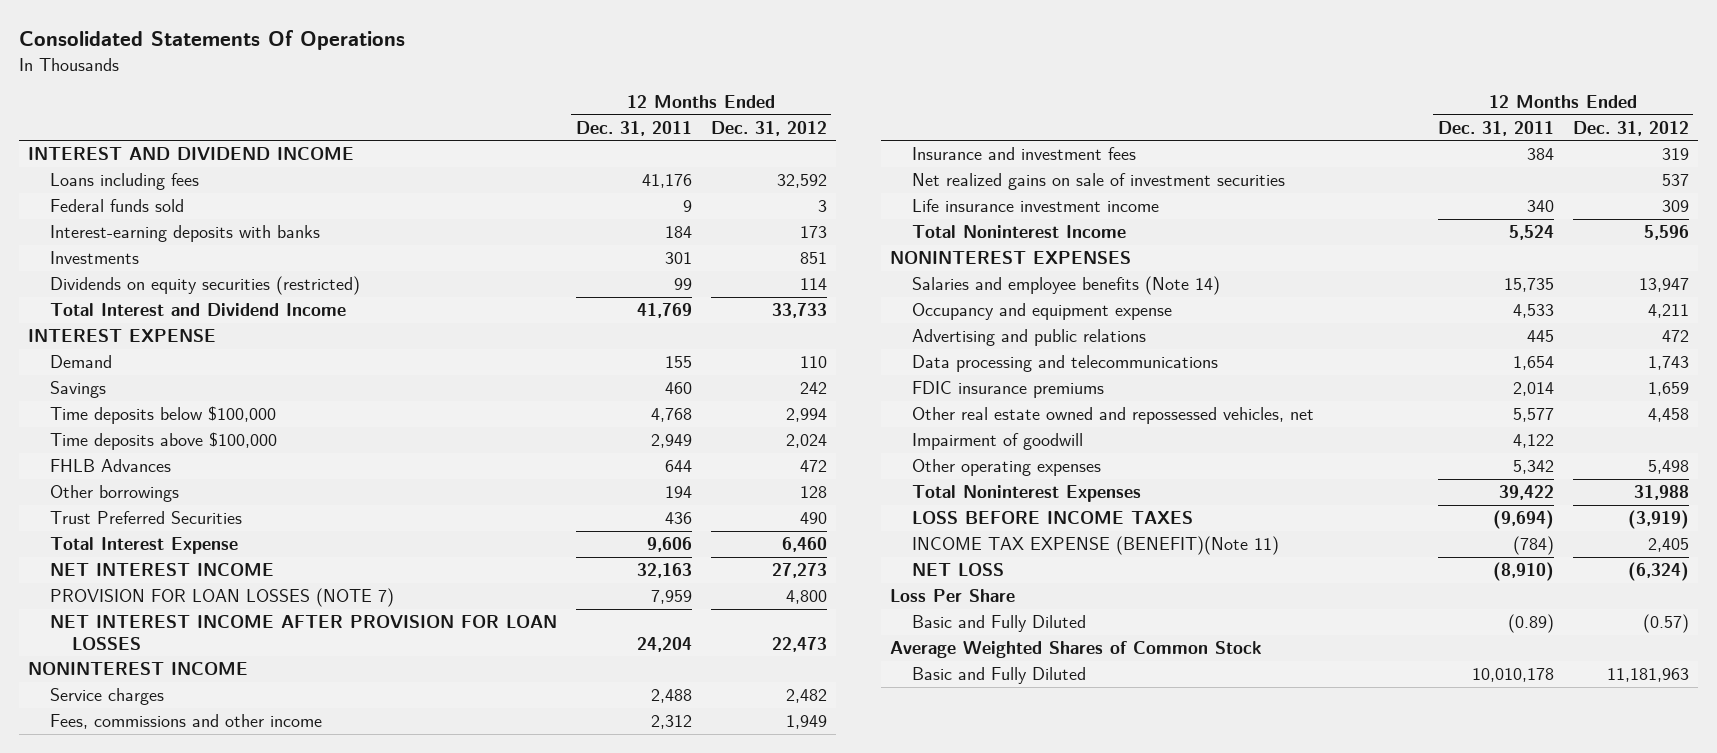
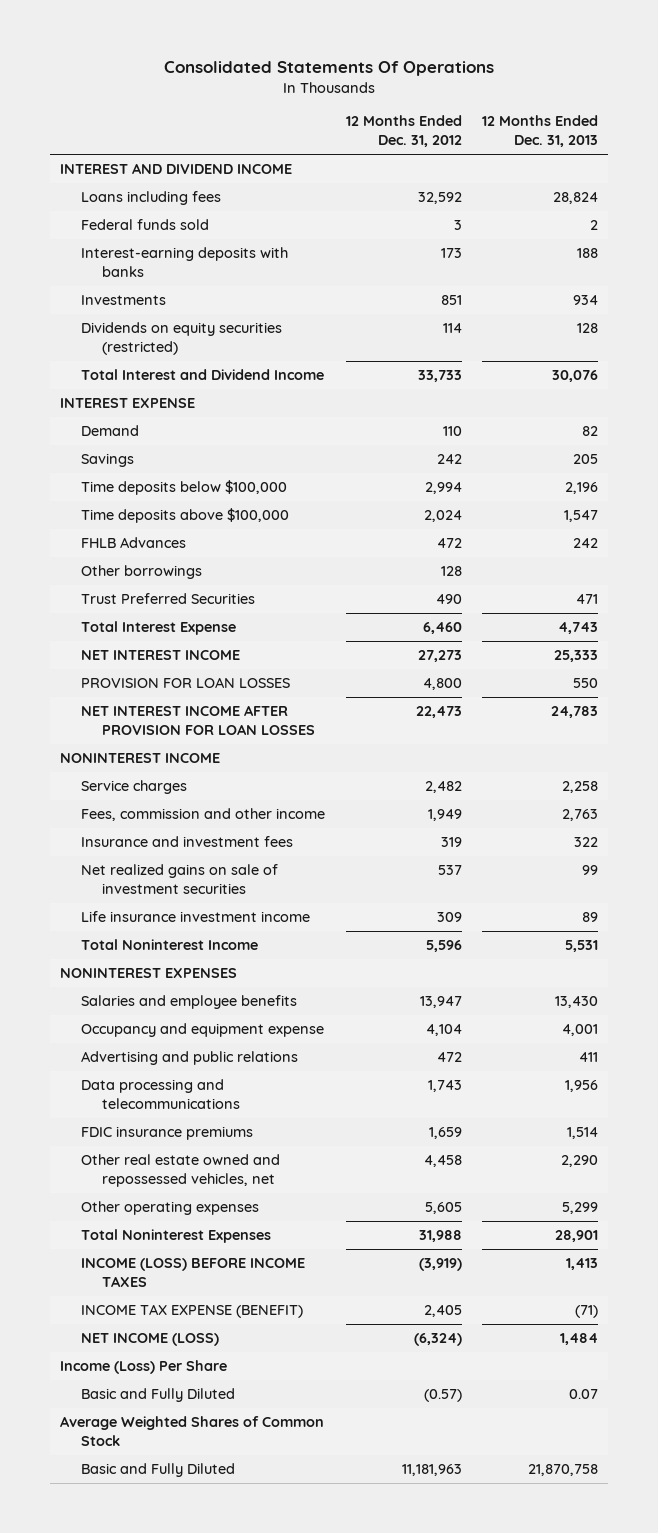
[575,120,692,136] Dec. 31, 2011 -> none
none -> [481,115,598,148] 12 Months Ended Dec. 31, 2013
[50,588,395,608] PROVISION FOR LOAN LOSSES (NOTE 7) -> [81,677,291,689] PROVISION FOR LOAN LOSSES
[50,714,323,730] Fees, commissions and other income -> [81,808,326,822] Fees, commission and other income
[912,276,1221,296] Salaries and employee benefits (Note 14) -> [81,995,298,1010] Salaries and employee benefits
[1647,304,1689,319] 4,211 -> [425,1024,462,1037] 4,104
[912,433,1084,451] Impairment of goodwill -> none
[1647,460,1689,475] 5,498 -> [424,1202,462,1215] 5,605
[912,510,1194,525] LOSS BEFORE INCOME TAXES -> [81,1258,306,1288] INCOME (LOSS) BEFORE INCOME TAXES
[912,536,1280,556] INCOME TAX EXPENSE (BENEFIT)(Note 11) -> [81,1304,304,1319] INCOME TAX EXPENSE (BENEFIT)
[912,563,1005,577] NET LOSS -> [81,1333,220,1347] NET INCOME (LOSS)
[889,589,1015,603] Loss Per Share -> [60,1360,228,1375] Income (Loss) Per Share

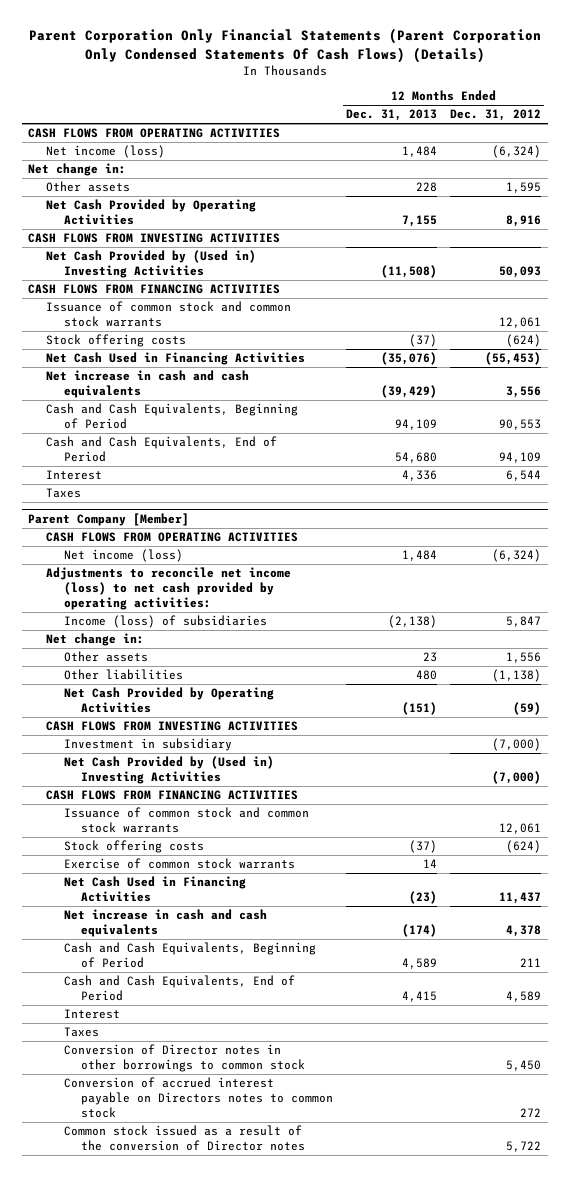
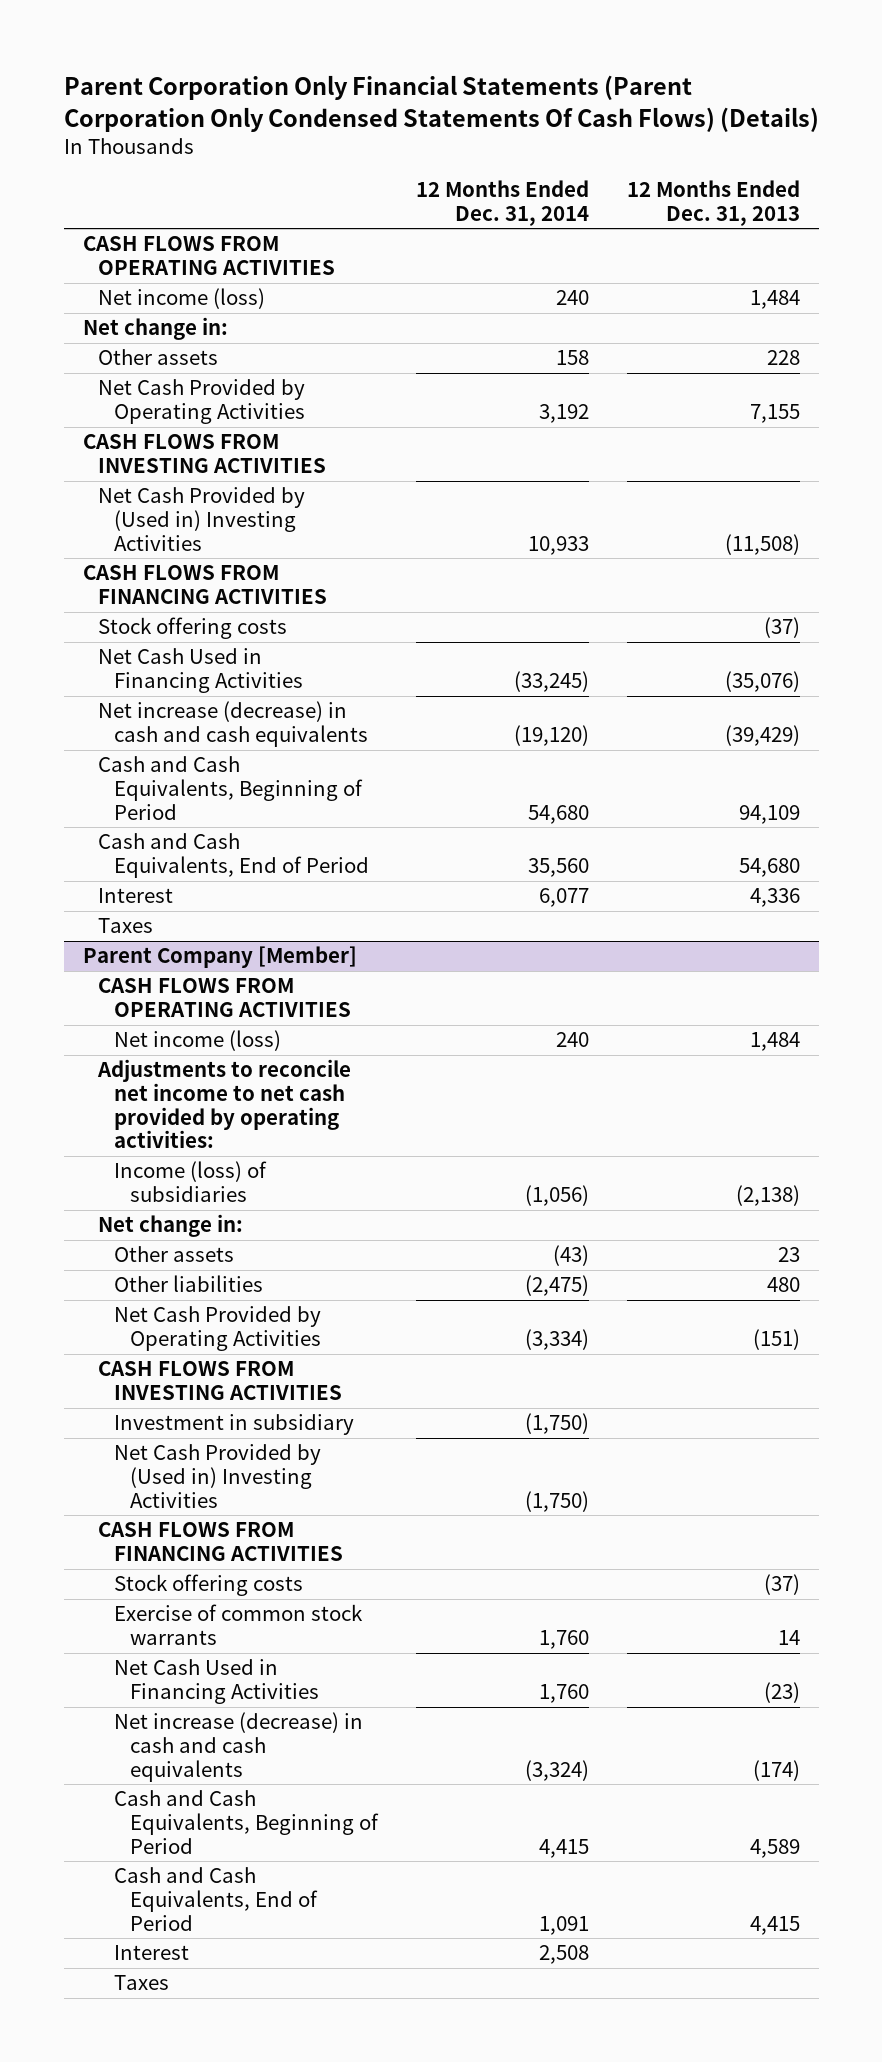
[450,109,542,122] Dec. 31, 2012 -> none
none -> [415,179,589,226] 12 Months Ended Dec. 31, 2014
[45,301,291,328] Issuance of common stock and common stock warrants -> none
[45,370,249,399] Net increase in cash and cash equivalents -> [98,701,369,748] Net increase (decrease) in cash and cash equivalents
[45,567,291,611] Adjustments to reconcile net income (loss) to net cash provided by operating activities: -> [97,1059,352,1149] Adjustments to reconcile net income to net cash provided by operating activities:
[63,807,309,834] Issuance of common stock and common stock warrants -> none
[63,909,267,938] Net increase in cash and cash equivalents -> [114,1712,364,1782] Net increase (decrease) in cash and cash equivalents
[63,1044,306,1073] Conversion of Director notes in other borrowings to common stock -> none
[63,1077,334,1119] Conversion of accrued interest payable on Directors notes to common stock -> none
[63,1125,306,1152] Common stock issued as a result of the conversion of Director notes -> none

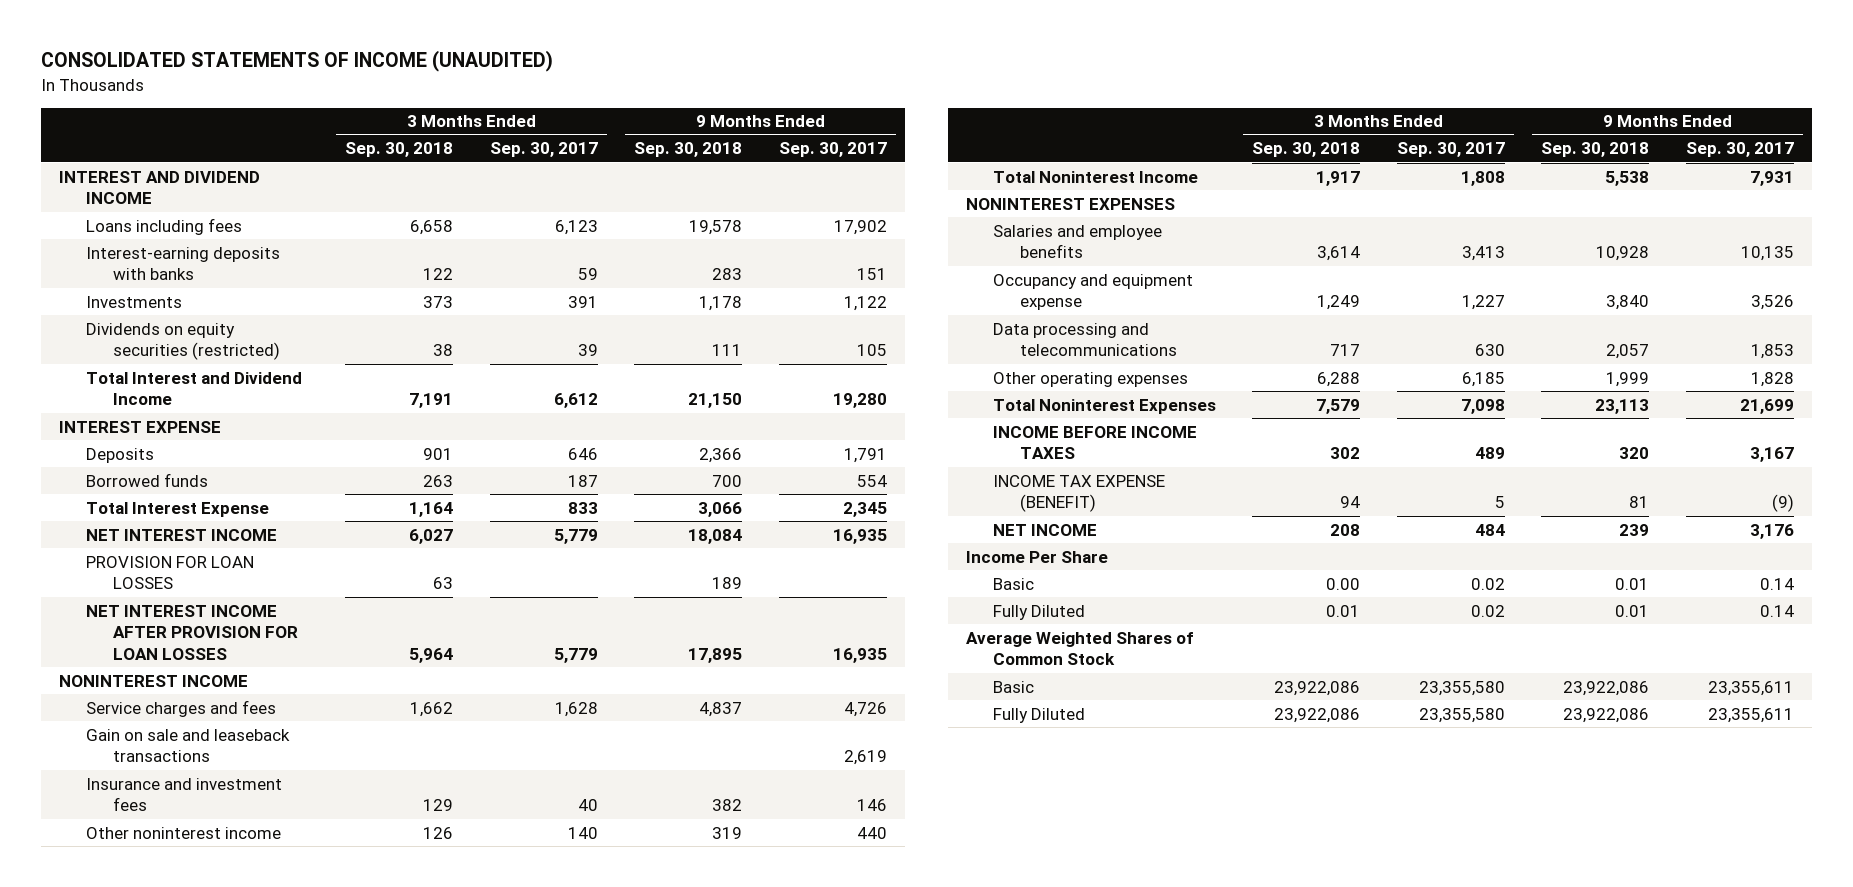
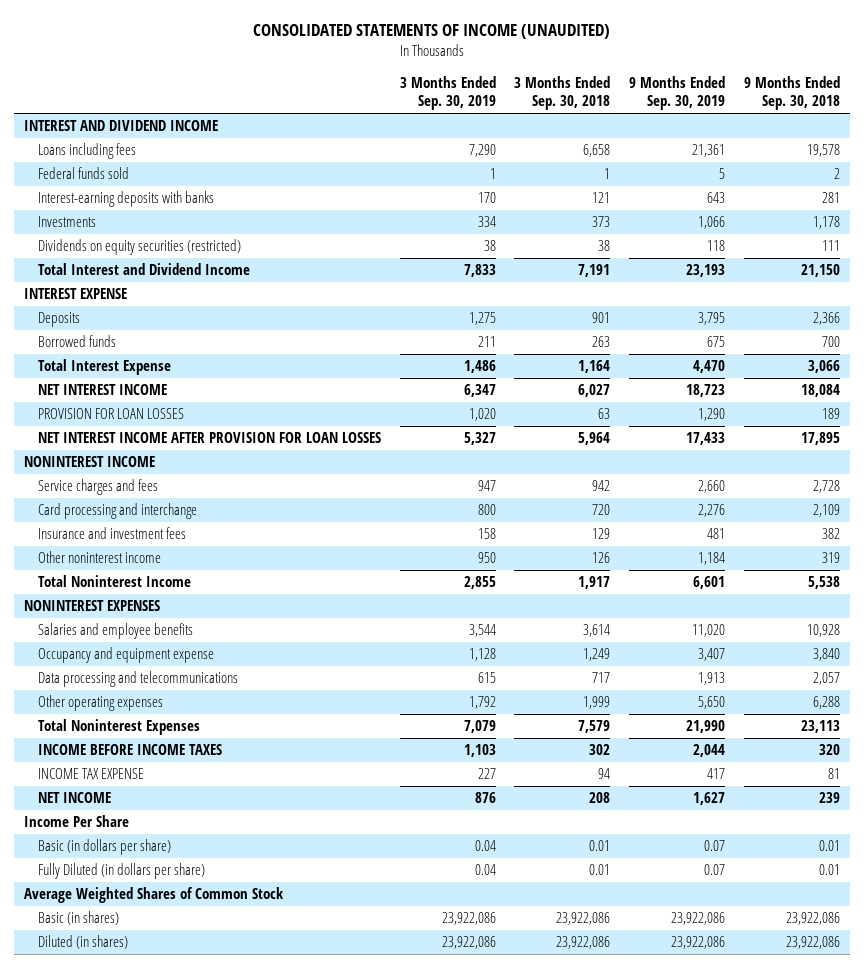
[489,142,598,158] Sep. 30, 2017 -> none
[778,142,887,158] Sep. 30, 2017 -> none
none -> [399,75,496,111] 3 Months Ended Sep. 30, 2019
none -> [629,75,726,111] 9 Months Ended Sep. 30, 2019
none -> [37,167,129,180] Federal funds sold
[423,268,454,281] 122 -> [592,192,611,204] 121
[712,268,743,281] 283 -> [822,192,841,204] 281
[85,728,290,763] Gain on sale and leaseback transactions -> none
[410,701,454,717] 1,662 -> [592,480,611,492] 942
[699,701,743,717] 4,837 -> [813,480,841,494] 2,728
none -> [37,503,197,520] Card processing and interchange
[1317,371,1361,387] 6,288 -> [583,696,611,710] 1,999
[1606,371,1650,387] 1,999 -> [813,696,841,710] 6,288
[992,474,1165,513] INCOME TAX EXPENSE (BENEFIT) -> [37,768,144,780] INCOME TAX EXPENSE
[992,577,1034,590] Basic -> [37,839,171,856] Basic (in dollars per share)
[1326,577,1361,590] 0.00 -> [589,840,611,852] 0.01
[992,604,1085,620] Fully Diluted -> [37,863,205,880] Fully Diluted (in dollars per share)
[992,680,1034,693] Basic -> [37,911,119,926] Basic (in shares)
[992,707,1085,723] Fully Diluted -> [37,935,128,950] Diluted (in shares)

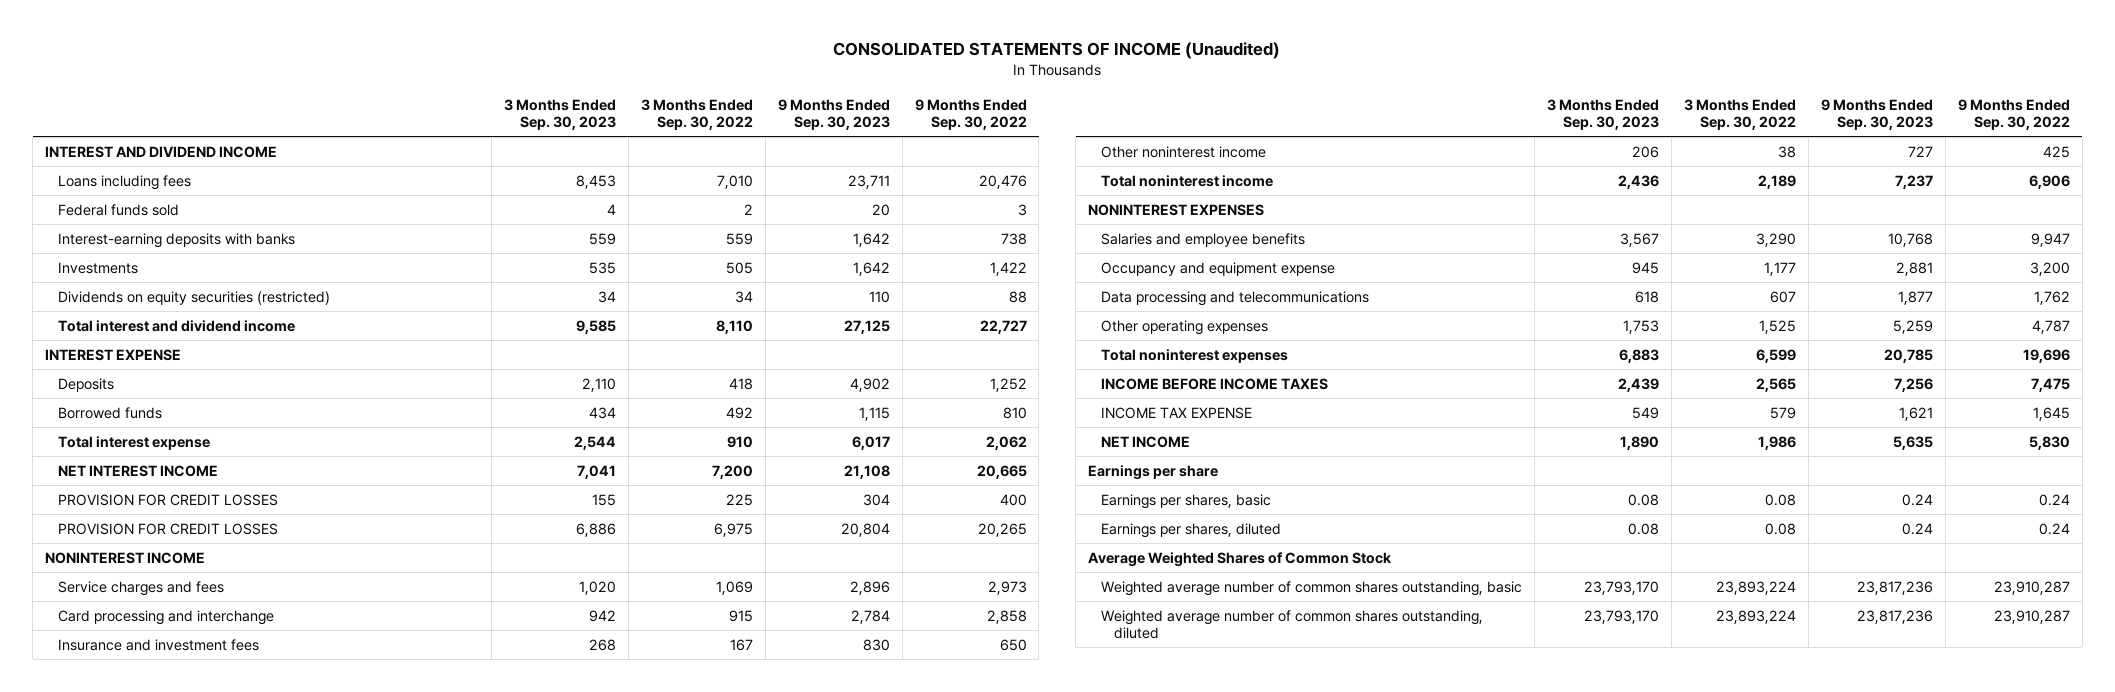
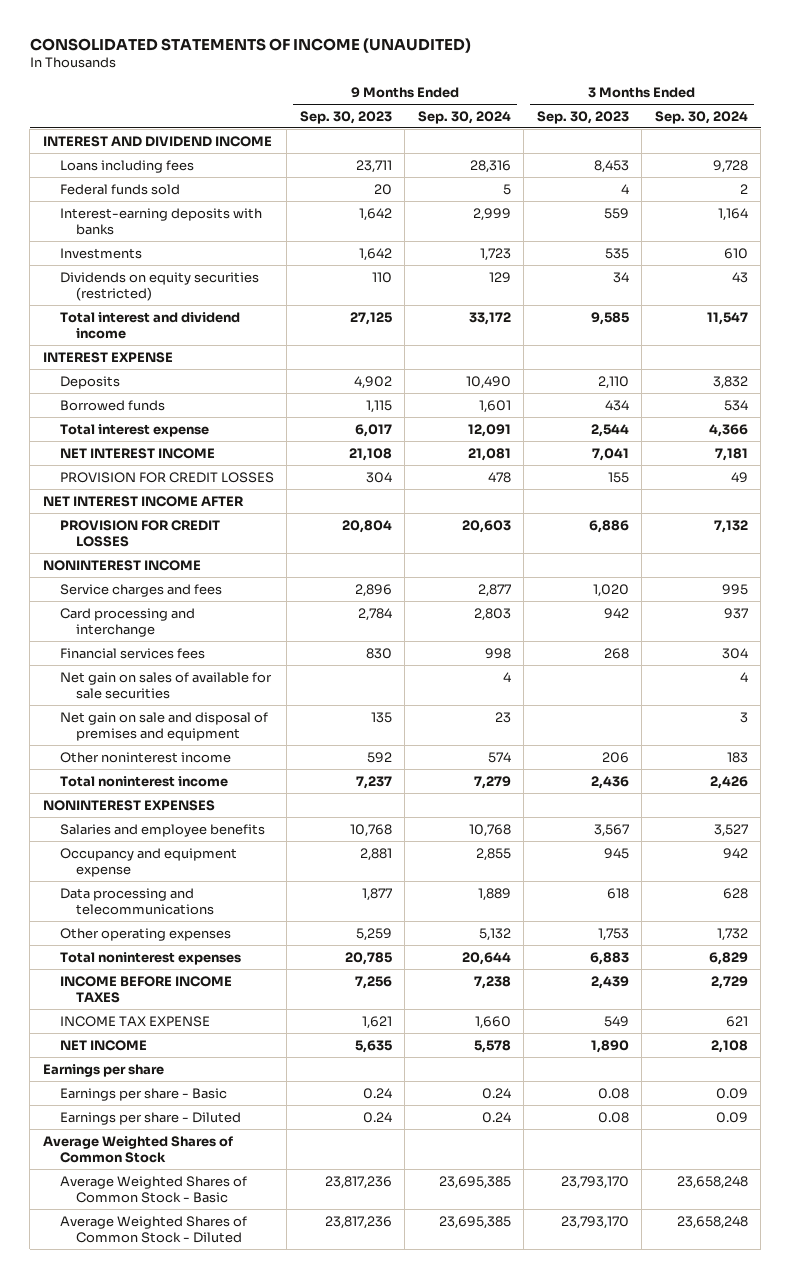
[833,42,1281,60] CONSOLIDATED STATEMENTS OF INCOME (Unaudited) -> [29,38,471,54] CONSOLIDATED STATEMENTS OF INCOME (UNAUDITED)
[640,98,753,131] 3 Months Ended Sep. 30, 2022 -> none
[914,98,1027,131] 9 Months Ended Sep. 30, 2022 -> none
none -> [417,110,511,124] Sep. 30, 2024
none -> [654,110,748,124] Sep. 30, 2024
none -> [42,495,244,507] NET INTEREST INCOME AFTER
[58,638,260,651] Insurance and investment fees -> [59,647,205,659] Financial services fees
none -> [59,671,272,700] Net gain on sales of available for sale securities
none -> [59,711,268,742] Net gain on sale and disposal of premises and equipment
[1907,145,1933,157] 727 -> [366,751,392,763] 592
[1101,493,1272,509] Earnings per shares, basic -> [59,1087,227,1101] Earnings per share - Basic
[1101,522,1282,538] Earnings per shares, diluted -> [59,1111,241,1125] Earnings per share - Diluted
[1101,580,1523,596] Weighted average number of common shares outstanding, basic -> [59,1175,247,1204] Average Weighted Shares of Common Stock - Basic
[1101,609,1484,640] Weighted average number of common shares outstanding, diluted -> [59,1215,247,1244] Average Weighted Shares of Common Stock - Diluted

